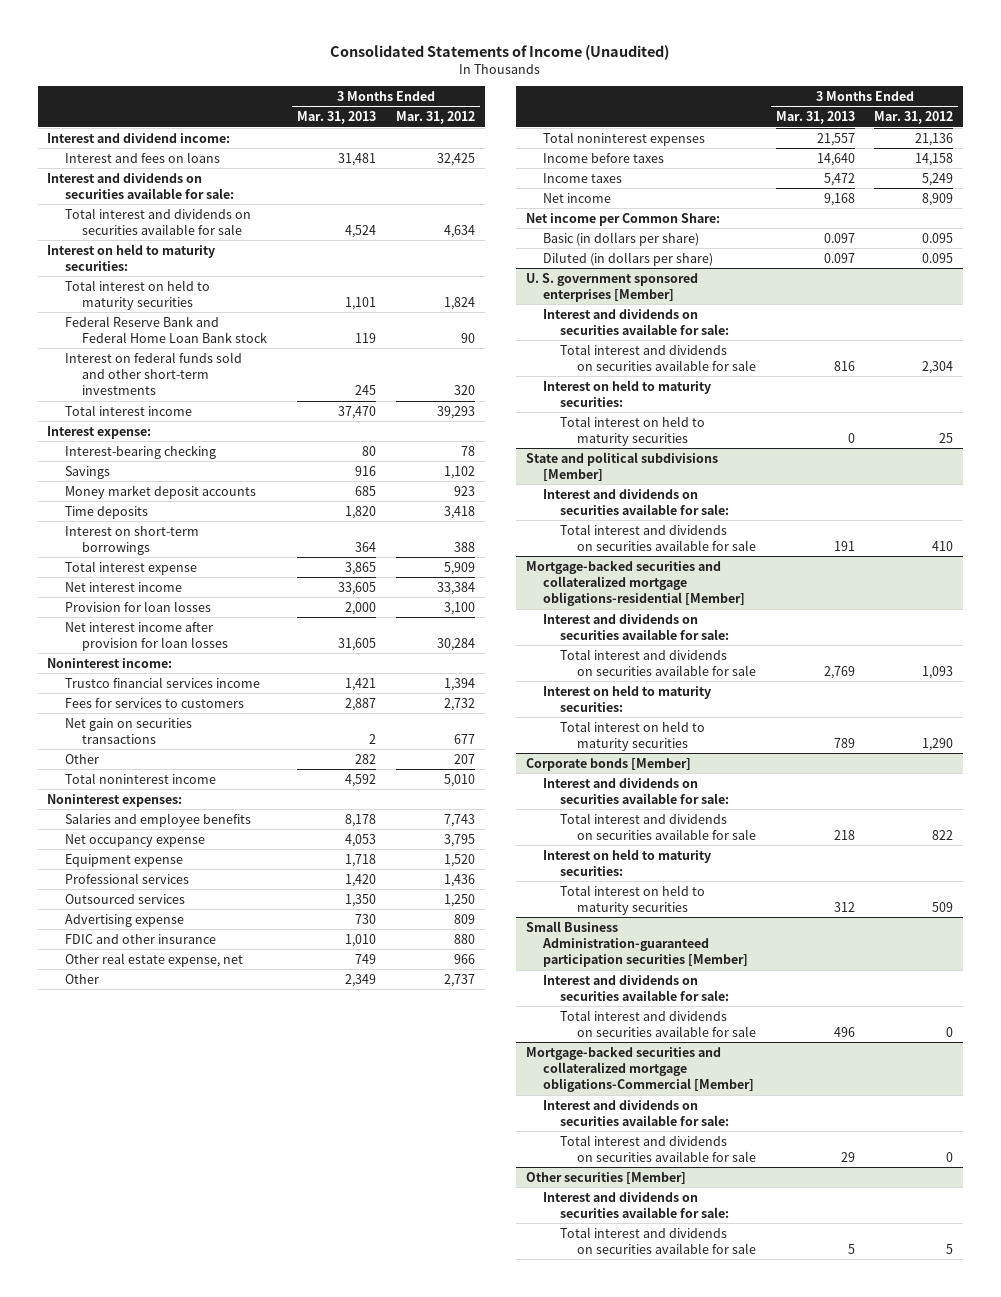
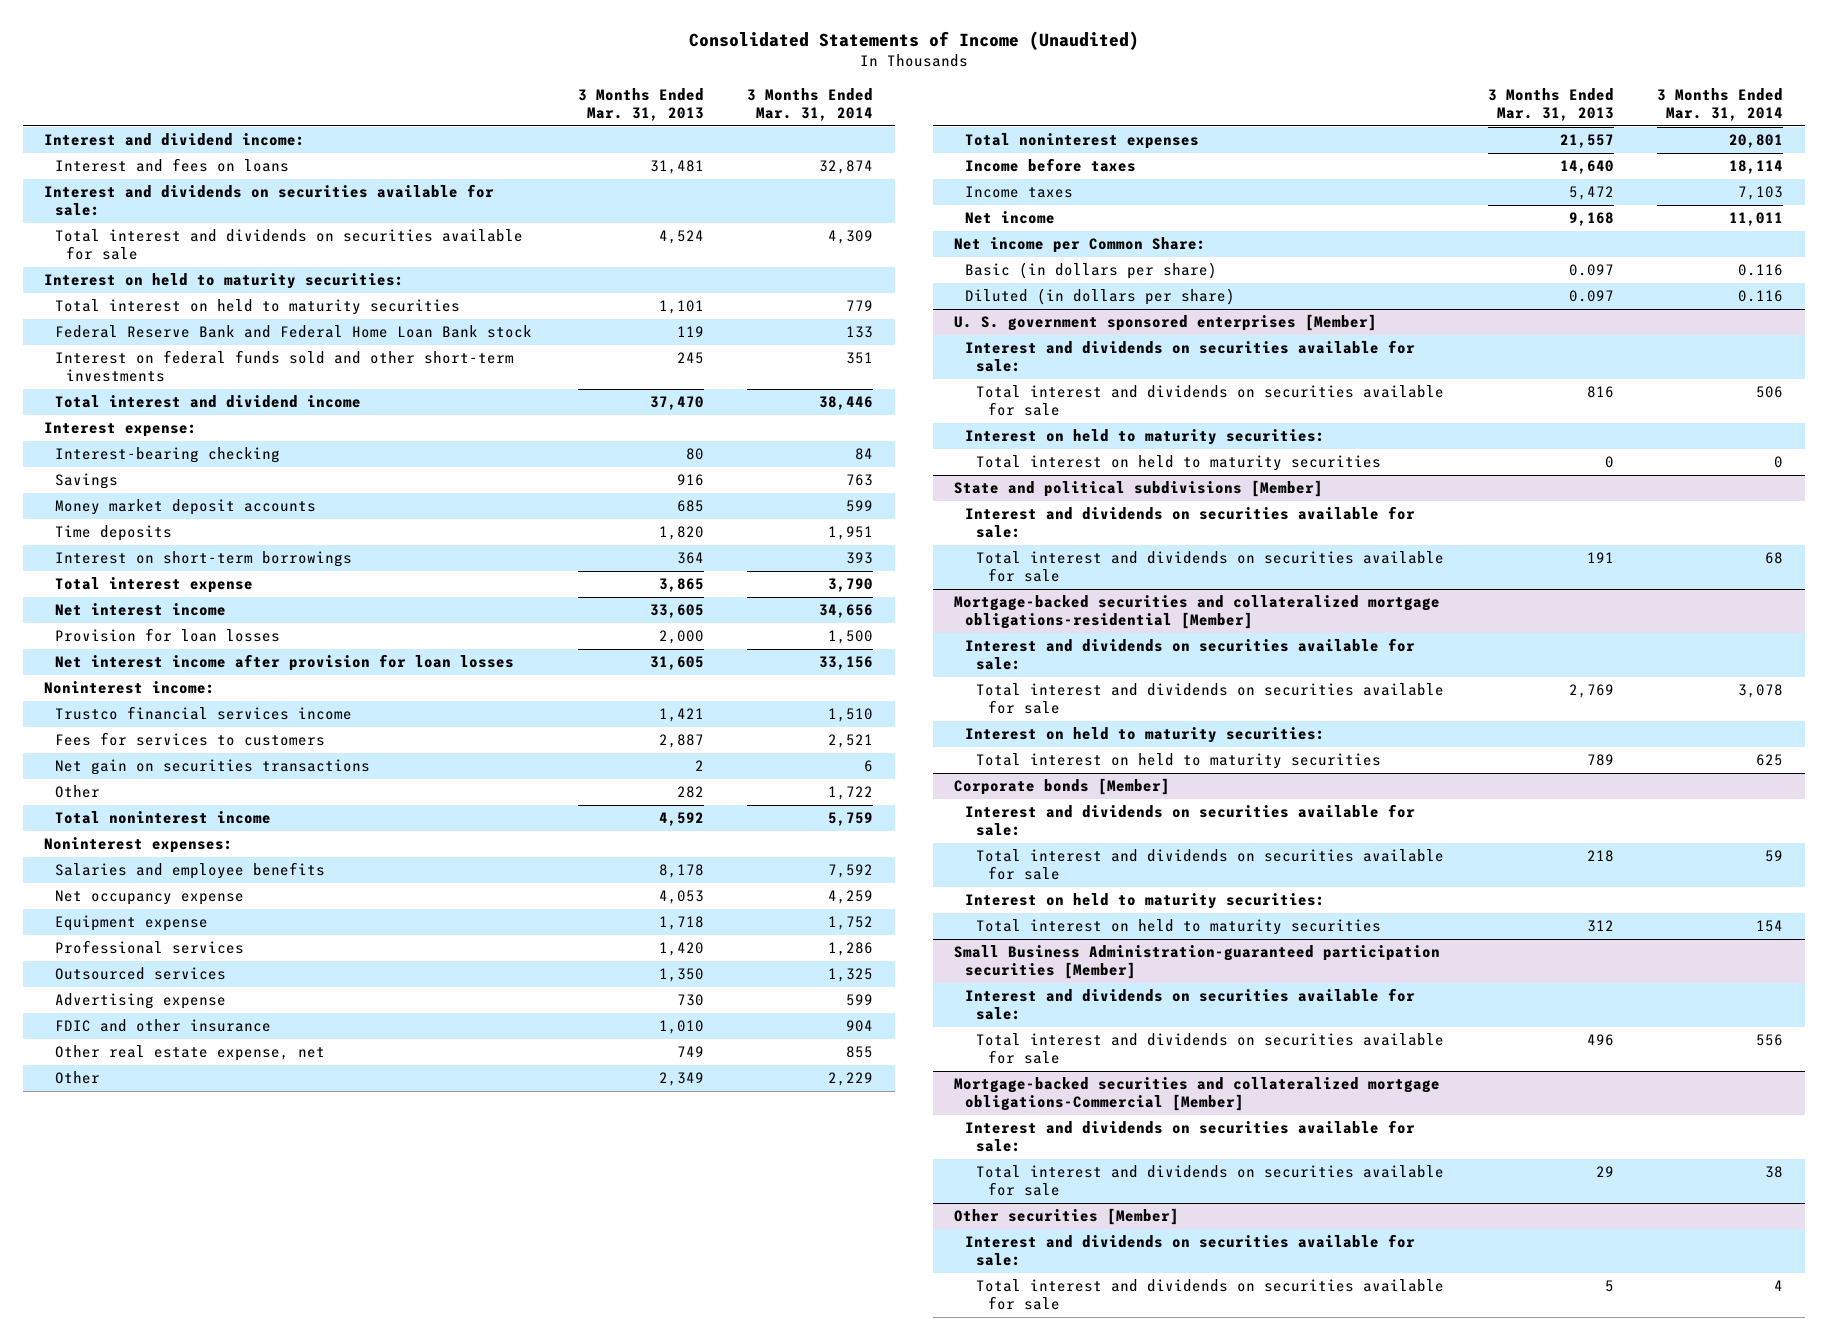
[396,111,476,125] Mar. 31, 2012 -> none
none -> [747,87,874,121] 3 Months Ended Mar. 31, 2014
[64,404,192,416] Total interest income -> [55,395,362,409] Total interest and dividend income

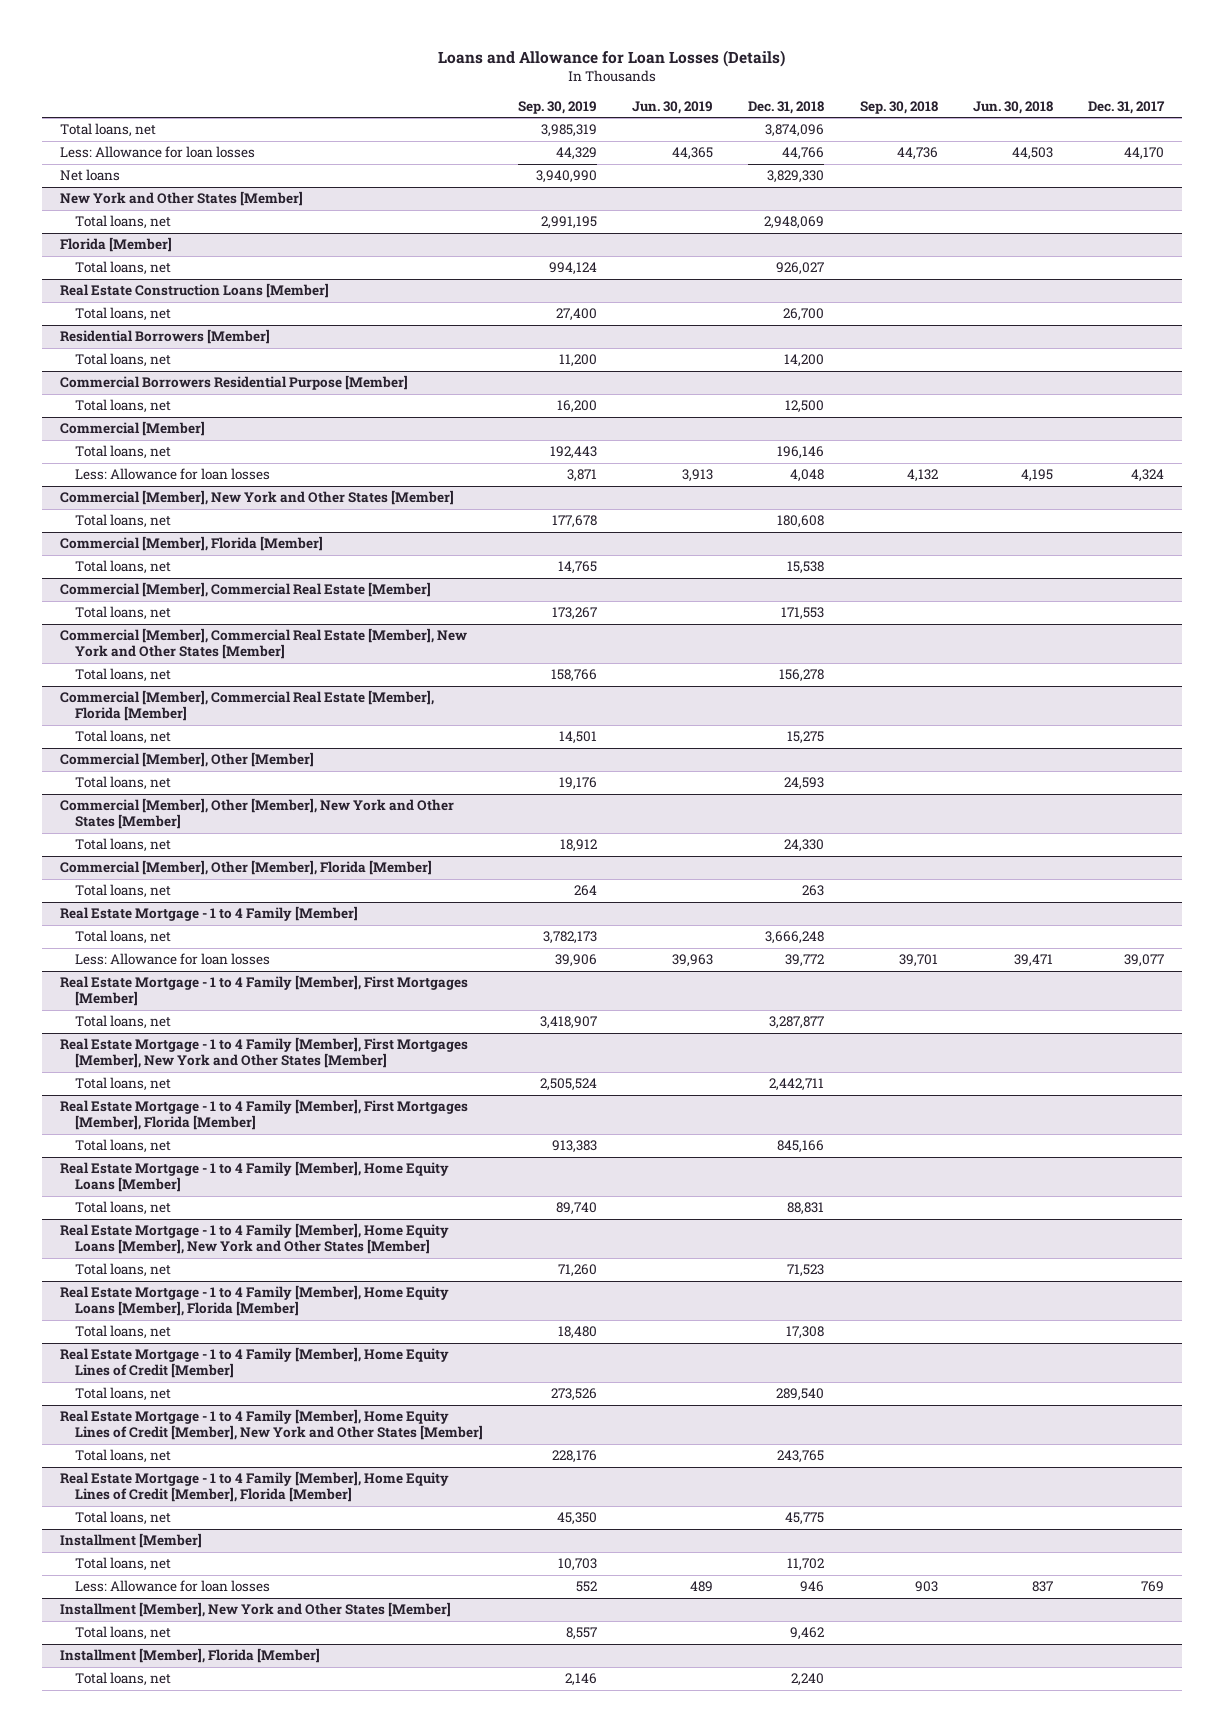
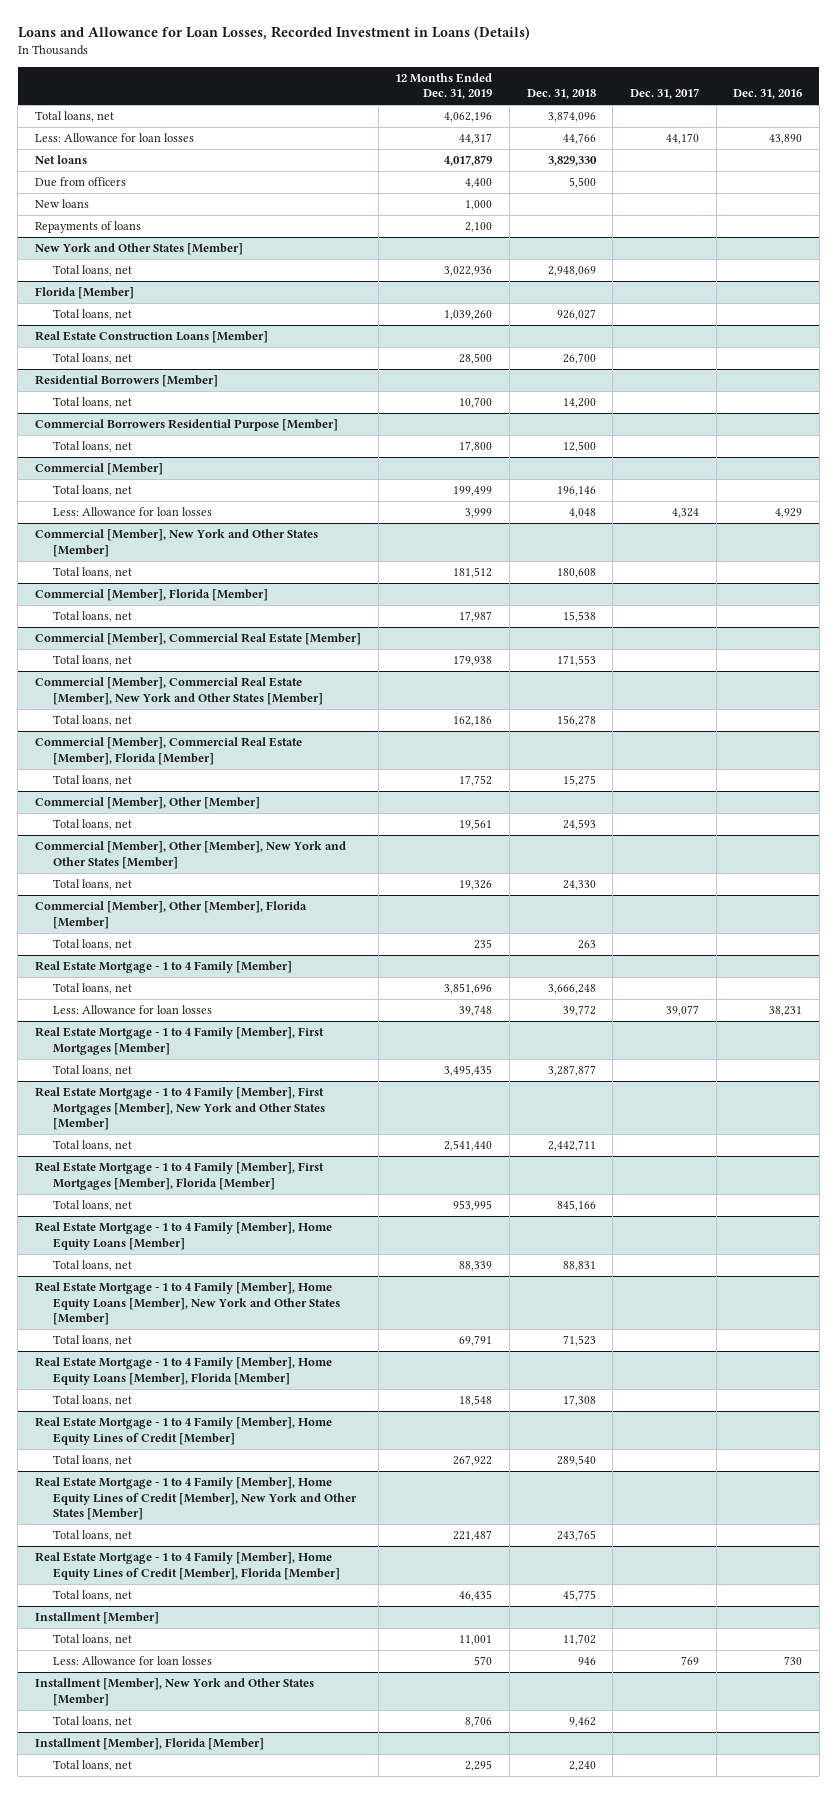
[437,49,785,67] Loans and Allowance for Loan Losses (Details) -> [17,26,530,41] Loans and Allowance for Loan Losses, Recorded Investment in Loans (Details)
[518,100,598,114] Sep. 30, 2019 -> none
[632,100,714,114] Jun. 30, 2019 -> none
[859,100,938,114] Sep. 30, 2018 -> none
[972,100,1053,114] Jun. 30, 2018 -> none
none -> [395,72,493,100] 12 Months Ended Dec. 31, 2019
none -> [733,89,803,100] Dec. 31, 2016
none -> [35,177,127,188] Due from officers
none -> [35,199,90,209] New loans
none -> [35,221,142,234] Repayments of loans

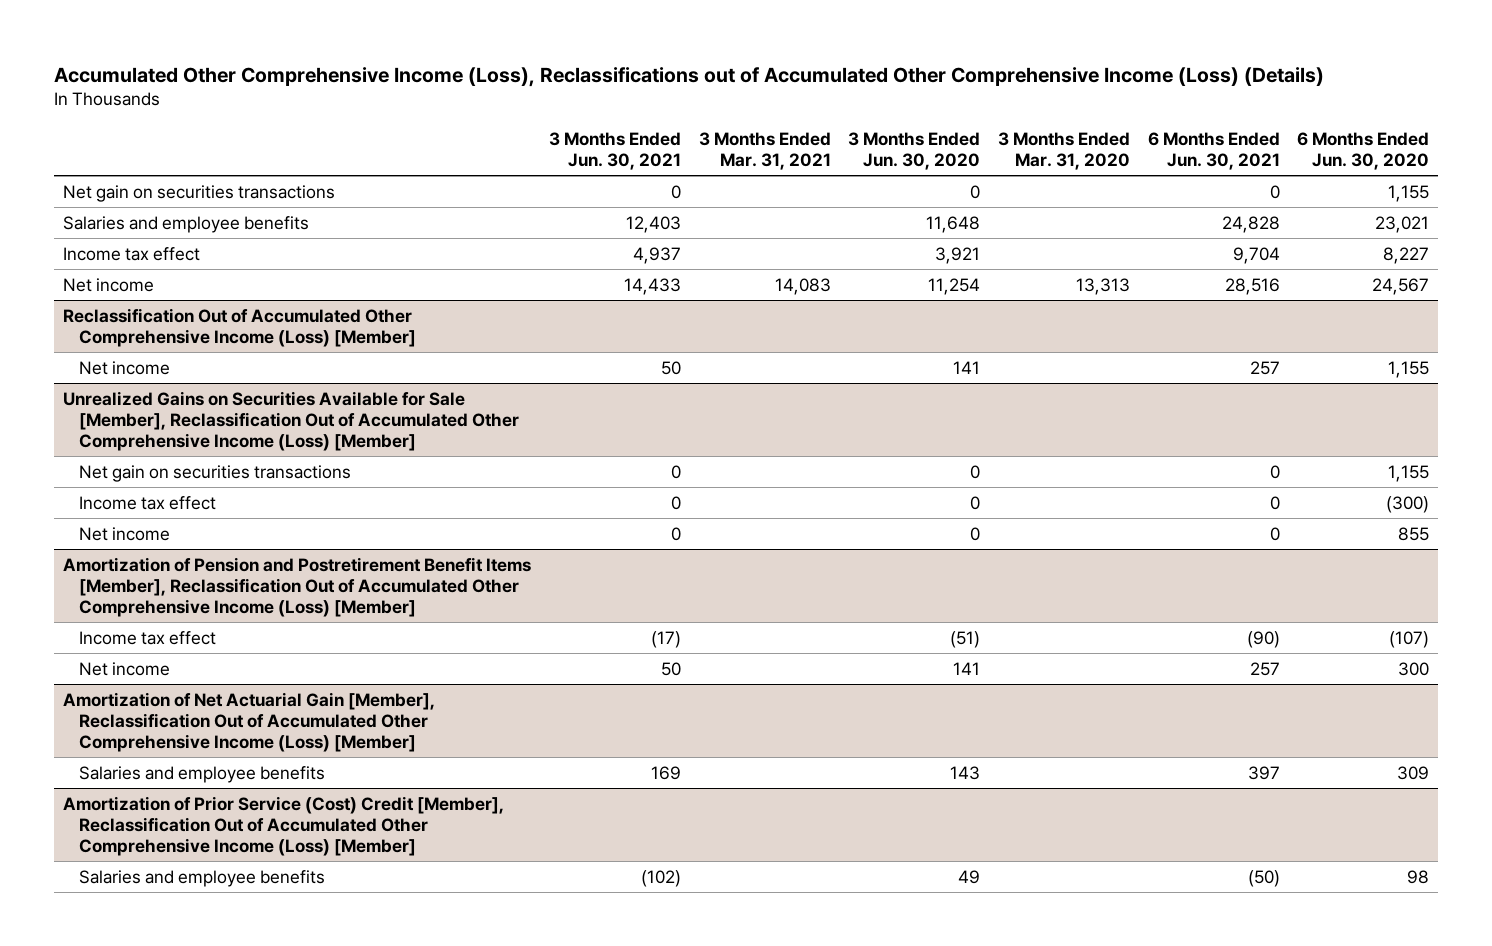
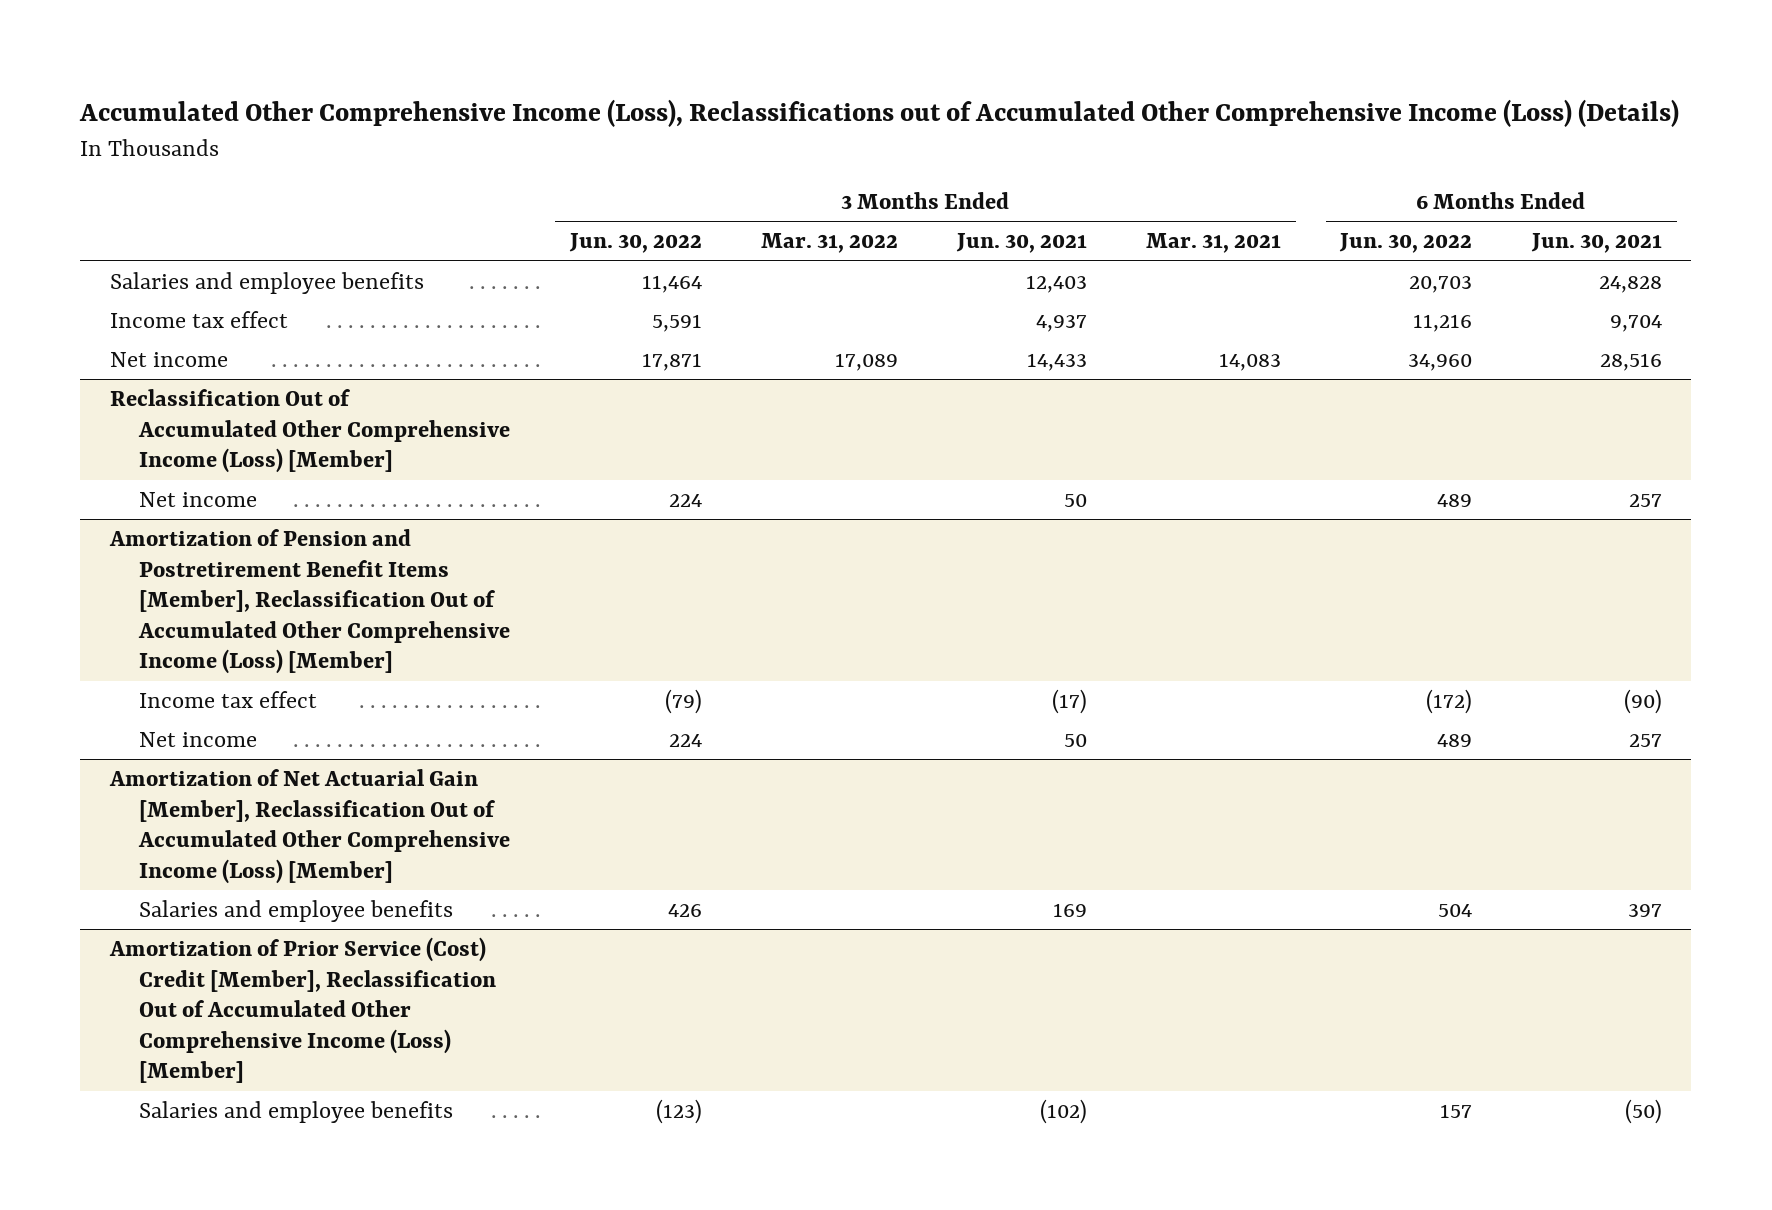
[848,131,981,170] 3 Months Ended Jun. 30, 2020 -> none
[997,131,1130,170] 3 Months Ended Mar. 31, 2020 -> none
[1297,131,1430,170] 6 Months Ended Jun. 30, 2020 -> none
none -> [568,233,702,254] Jun. 30, 2022
none -> [760,233,898,254] Mar. 31, 2022
none -> [1339,233,1473,254] Jun. 30, 2022
[63,184,336,202] Net gain on securities transactions -> none
[63,390,520,452] Unrealized Gains on Securities Available for Sale [Member], Reclassification Out of Accumulated Other Comprehensive Income (Loss) [Member] -> none
[79,464,352,482] Net gain on securities transactions -> none
[79,495,217,510] Income tax effect -> none
[79,526,171,541] Net income -> none

